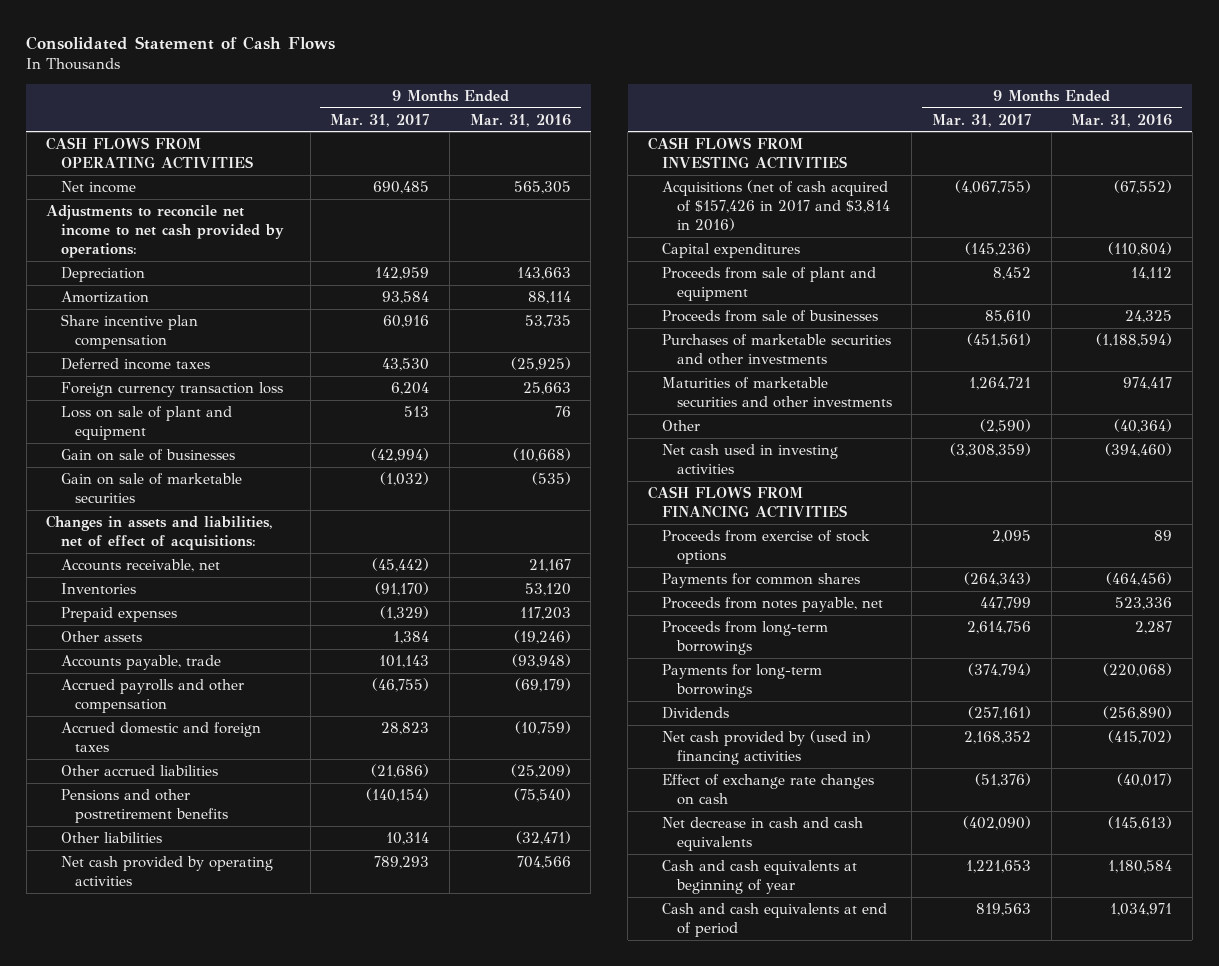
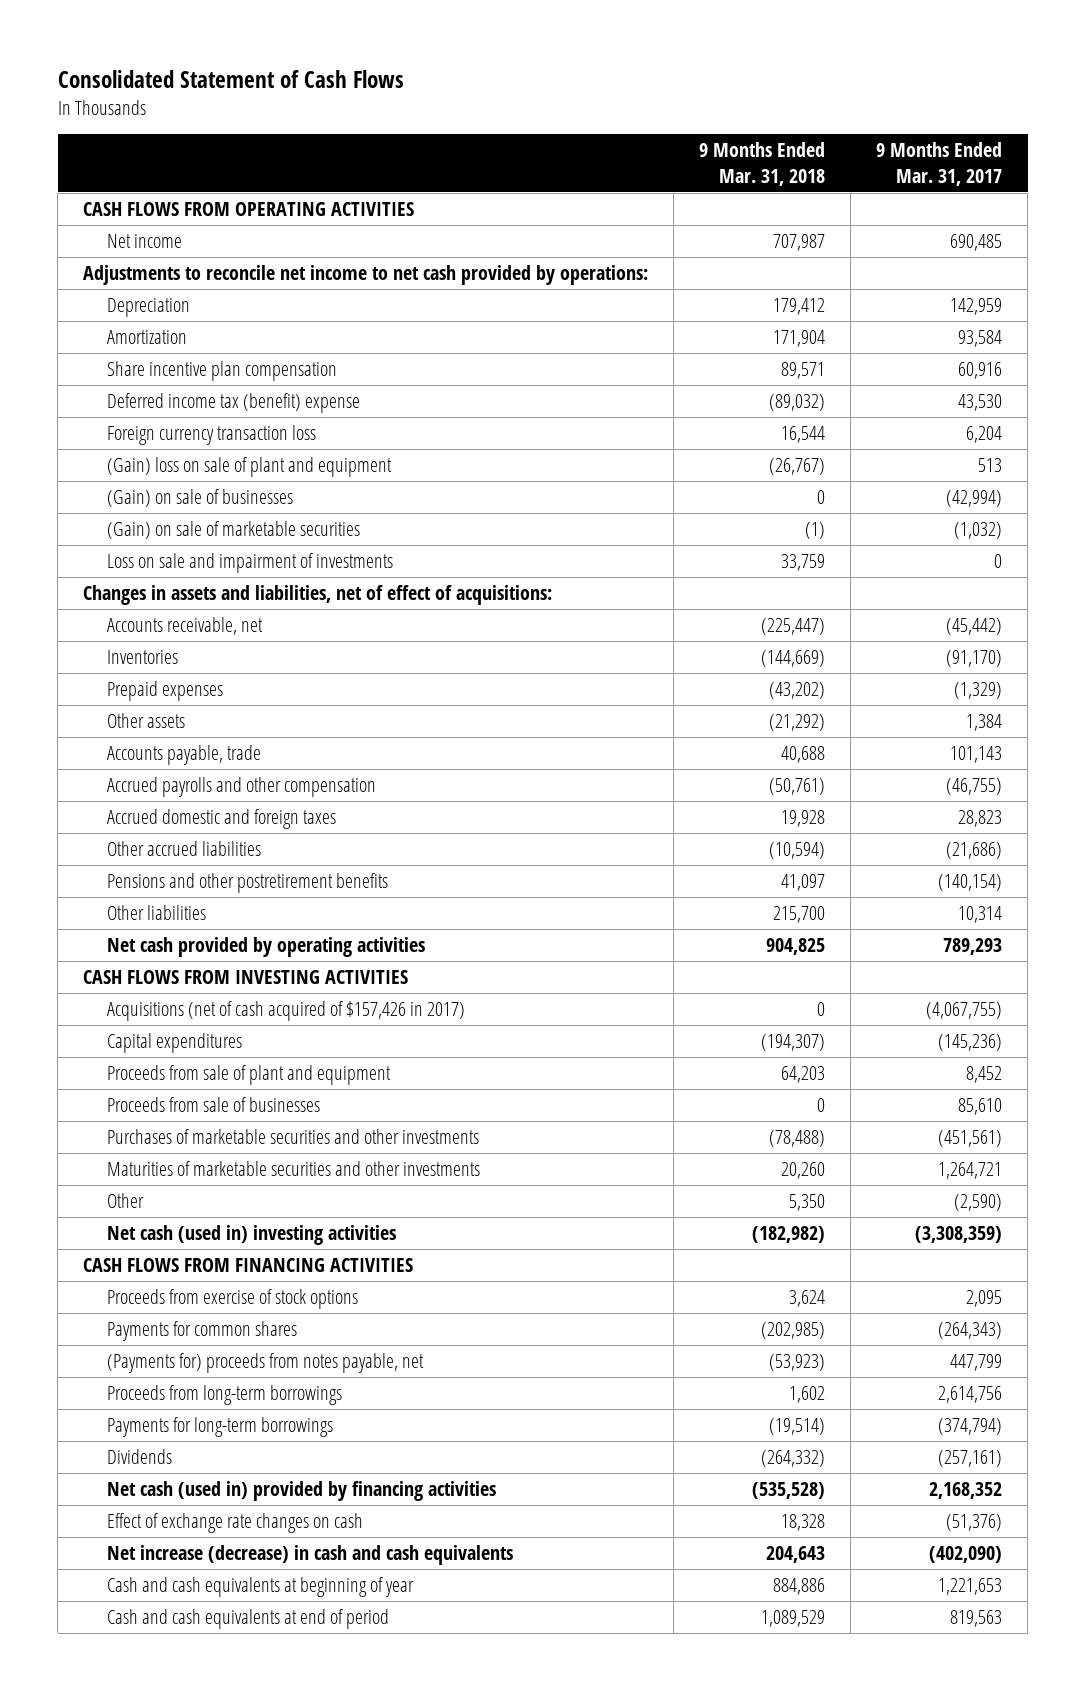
[469,113,571,127] Mar. 31, 2016 -> none
none -> [699,142,826,186] 9 Months Ended Mar. 31, 2018
[60,357,210,370] Deferred income taxes -> [106,393,360,414] Deferred income tax (benefit) expense
[60,405,232,441] Loss on sale of plant and equipment -> [106,457,392,478] (Gain) loss on sale of plant and equipment
[60,448,235,461] Gain on sale of businesses -> [106,489,293,508] (Gain) on sale of businesses
[60,472,242,504] Gain on sale of marketable securities -> [106,521,360,540] (Gain) on sale of marketable securities
none -> [106,553,393,574] Loss on sale and impairment of investments
[662,179,890,232] Acquisitions (net of cash acquired of $157,426 in 2017 and $3,814 in 2016) -> [106,1001,465,1022] Acquisitions (net of cash acquired of $157,426 in 2017)
[662,443,839,475] Net cash used in investing activities -> [106,1225,396,1246] Net cash (used in) investing activities
[662,596,884,612] Proceeds from notes payable, net -> [106,1353,424,1374] (Payments for) proceeds from notes payable, net
[662,729,872,766] Net cash provided by (used in) financing activities -> [106,1481,496,1502] Net cash (used in) provided by financing activities
[662,816,864,852] Net decrease in cash and cash equivalents -> [106,1545,513,1566] Net increase (decrease) in cash and cash equivalents

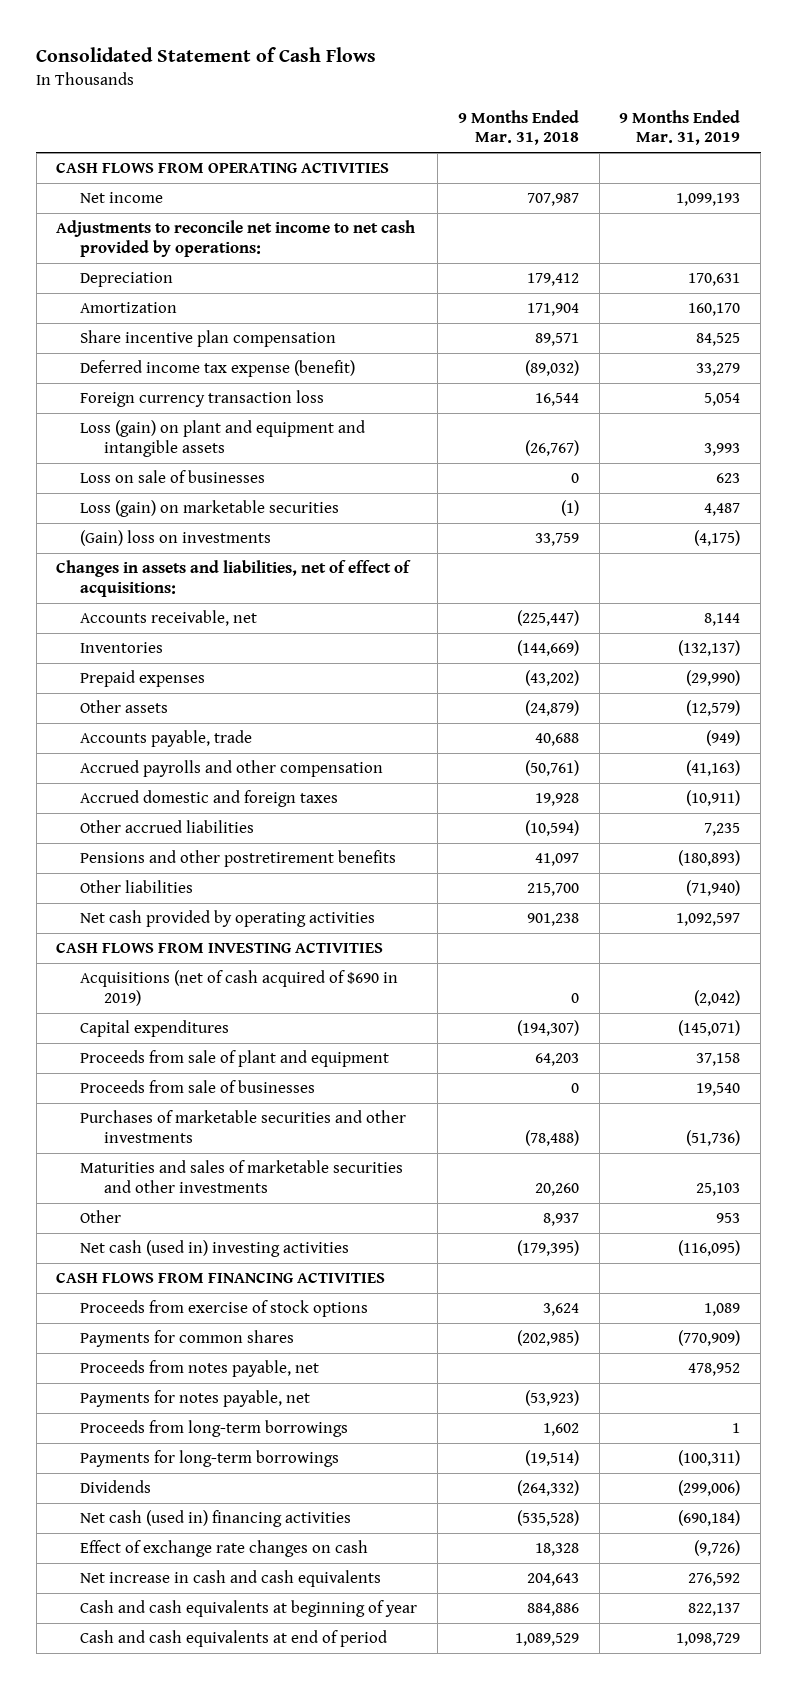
[876,142,1003,186] 9 Months Ended Mar. 31, 2017 -> none
none -> [619,109,741,146] 9 Months Ended Mar. 31, 2019
[106,393,360,414] Deferred income tax (benefit) expense -> [79,360,355,378] Deferred income tax expense (benefit)
[106,457,392,478] (Gain) loss on sale of plant and equipment -> [79,420,365,458] Loss (gain) on plant and equipment and intangible assets
[106,489,293,508] (Gain) on sale of businesses -> [79,470,265,484] Loss on sale of businesses
[106,521,360,540] (Gain) on sale of marketable securities -> [79,500,339,518] Loss (gain) on marketable securities
[106,553,393,574] Loss on sale and impairment of investments -> [79,530,271,547] (Gain) loss on investments
[769,714,826,732] (21,292) -> [524,700,579,717] (24,879)
[766,938,826,956] 904,825 -> [526,913,579,927] 901,238
[106,1001,465,1022] Acquisitions (net of cash acquired of $157,426 in 2017) -> [79,970,398,1007] Acquisitions (net of cash acquired of $690 in 2019)
[106,1161,480,1177] Maturities of marketable securities and other investments -> [79,1160,403,1194] Maturities and sales of marketable securities and other investments
[789,1194,826,1212] 5,350 -> [542,1213,579,1227] 8,937
[752,1226,826,1244] (182,982) -> [516,1240,579,1257] (179,395)
none -> [79,1360,319,1378] Proceeds from notes payable, net
[106,1353,424,1374] (Payments for) proceeds from notes payable, net -> [79,1390,310,1408] Payments for notes payable, net
[106,1481,496,1502] Net cash (used in) provided by financing activities -> [79,1510,351,1528] Net cash (used in) financing activities
[106,1545,513,1566] Net increase (decrease) in cash and cash equivalents -> [79,1570,381,1588] Net increase in cash and cash equivalents

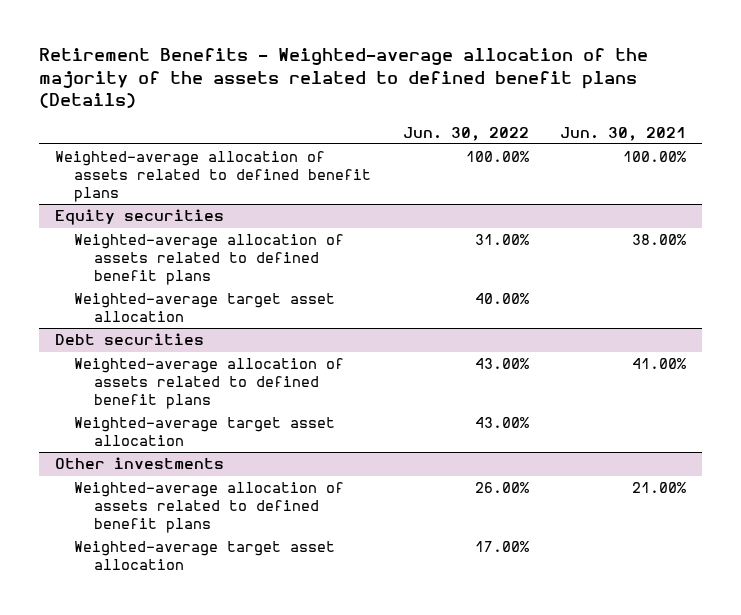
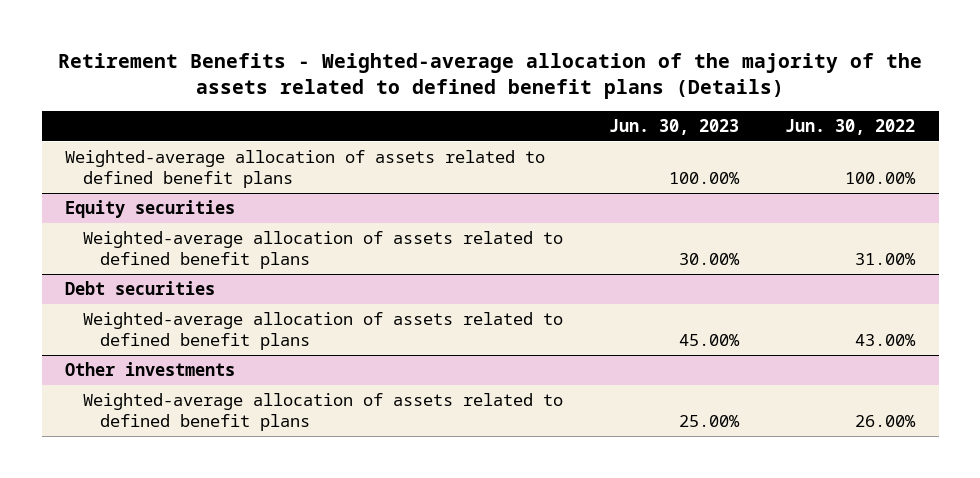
[560,126,687,141] Jun. 30, 2021 -> none
none -> [609,118,740,135] Jun. 30, 2023
[74,293,336,322] Weighted-average target asset allocation -> none
[74,417,336,446] Weighted-average target asset allocation -> none
[74,541,336,570] Weighted-average target asset allocation -> none

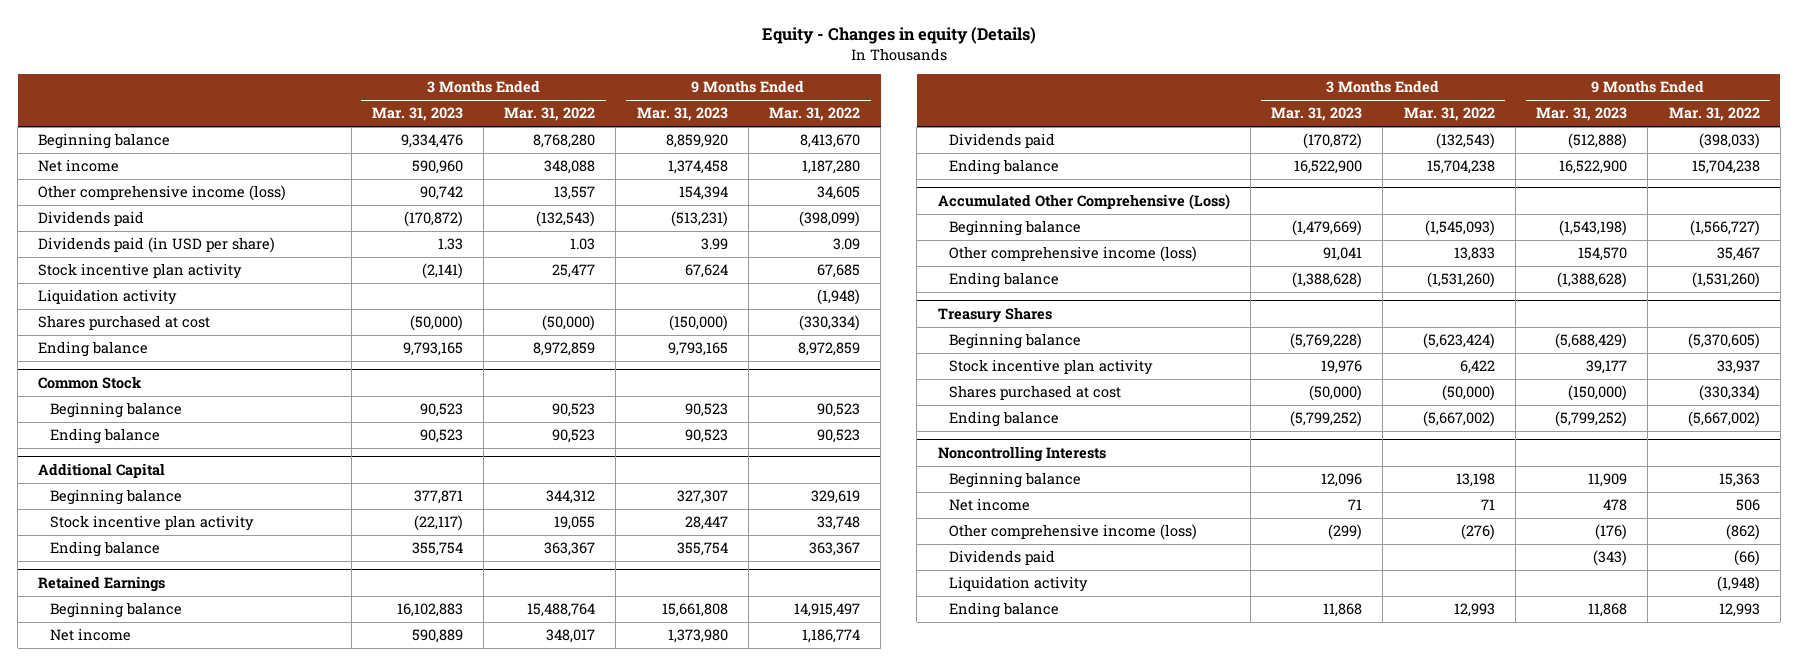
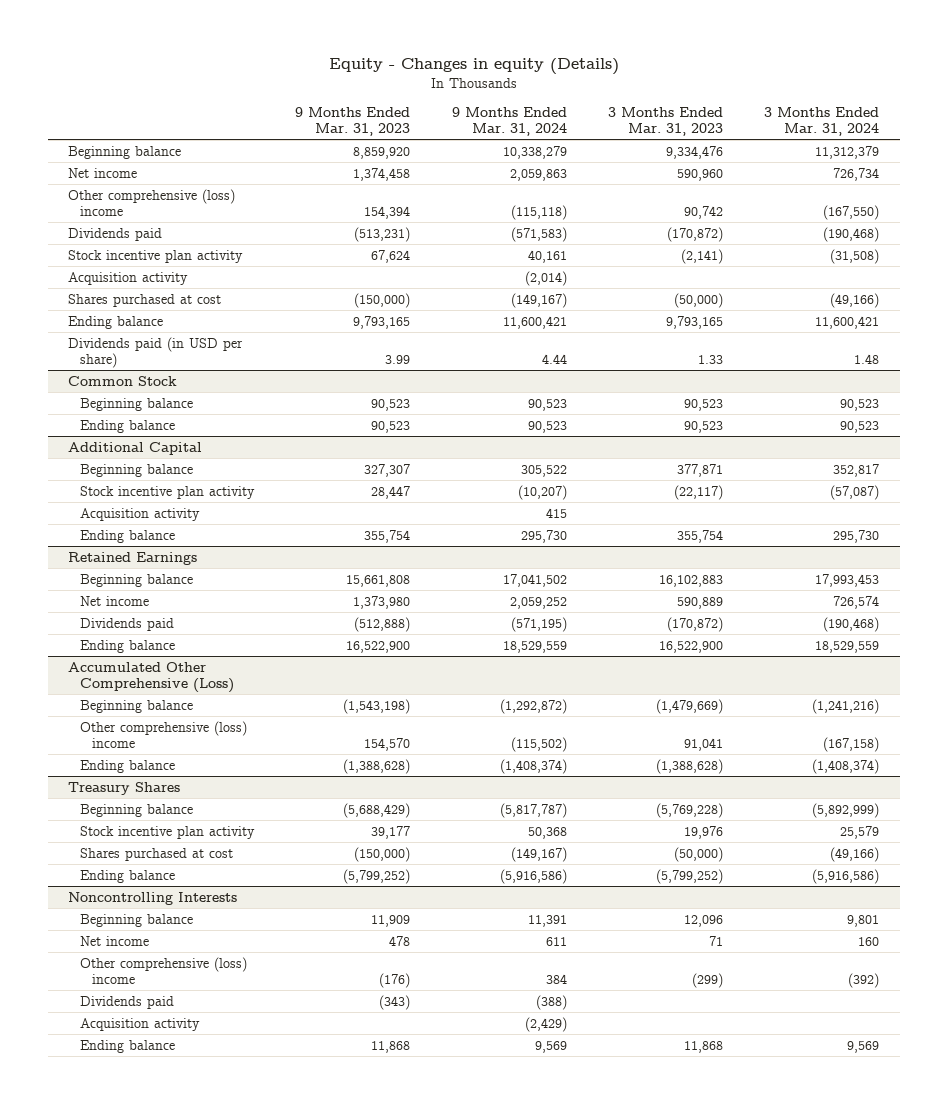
[504,107,596,122] Mar. 31, 2022 -> none
[769,107,861,122] Mar. 31, 2022 -> none
none -> [451,106,567,137] 9 Months Ended Mar. 31, 2024
none -> [764,106,880,137] 3 Months Ended Mar. 31, 2024
[38,185,287,202] Other comprehensive income (loss) -> [68,188,236,216] Other comprehensive (loss) income
[38,289,178,306] Liquidation activity -> none
none -> [68,271,189,285] Acquisition activity
[38,237,276,254] Dividends paid (in USD per share) -> [68,336,244,368] Dividends paid (in USD per share)
none -> [80,507,201,521] Acquisition activity
[949,246,1198,263] Other comprehensive income (loss) -> [80,720,248,748] Other comprehensive (loss) income
[949,524,1198,541] Other comprehensive income (loss) -> [80,956,248,984] Other comprehensive (loss) income
[949,576,1089,593] Liquidation activity -> none
none -> [80,1017,201,1031] Acquisition activity

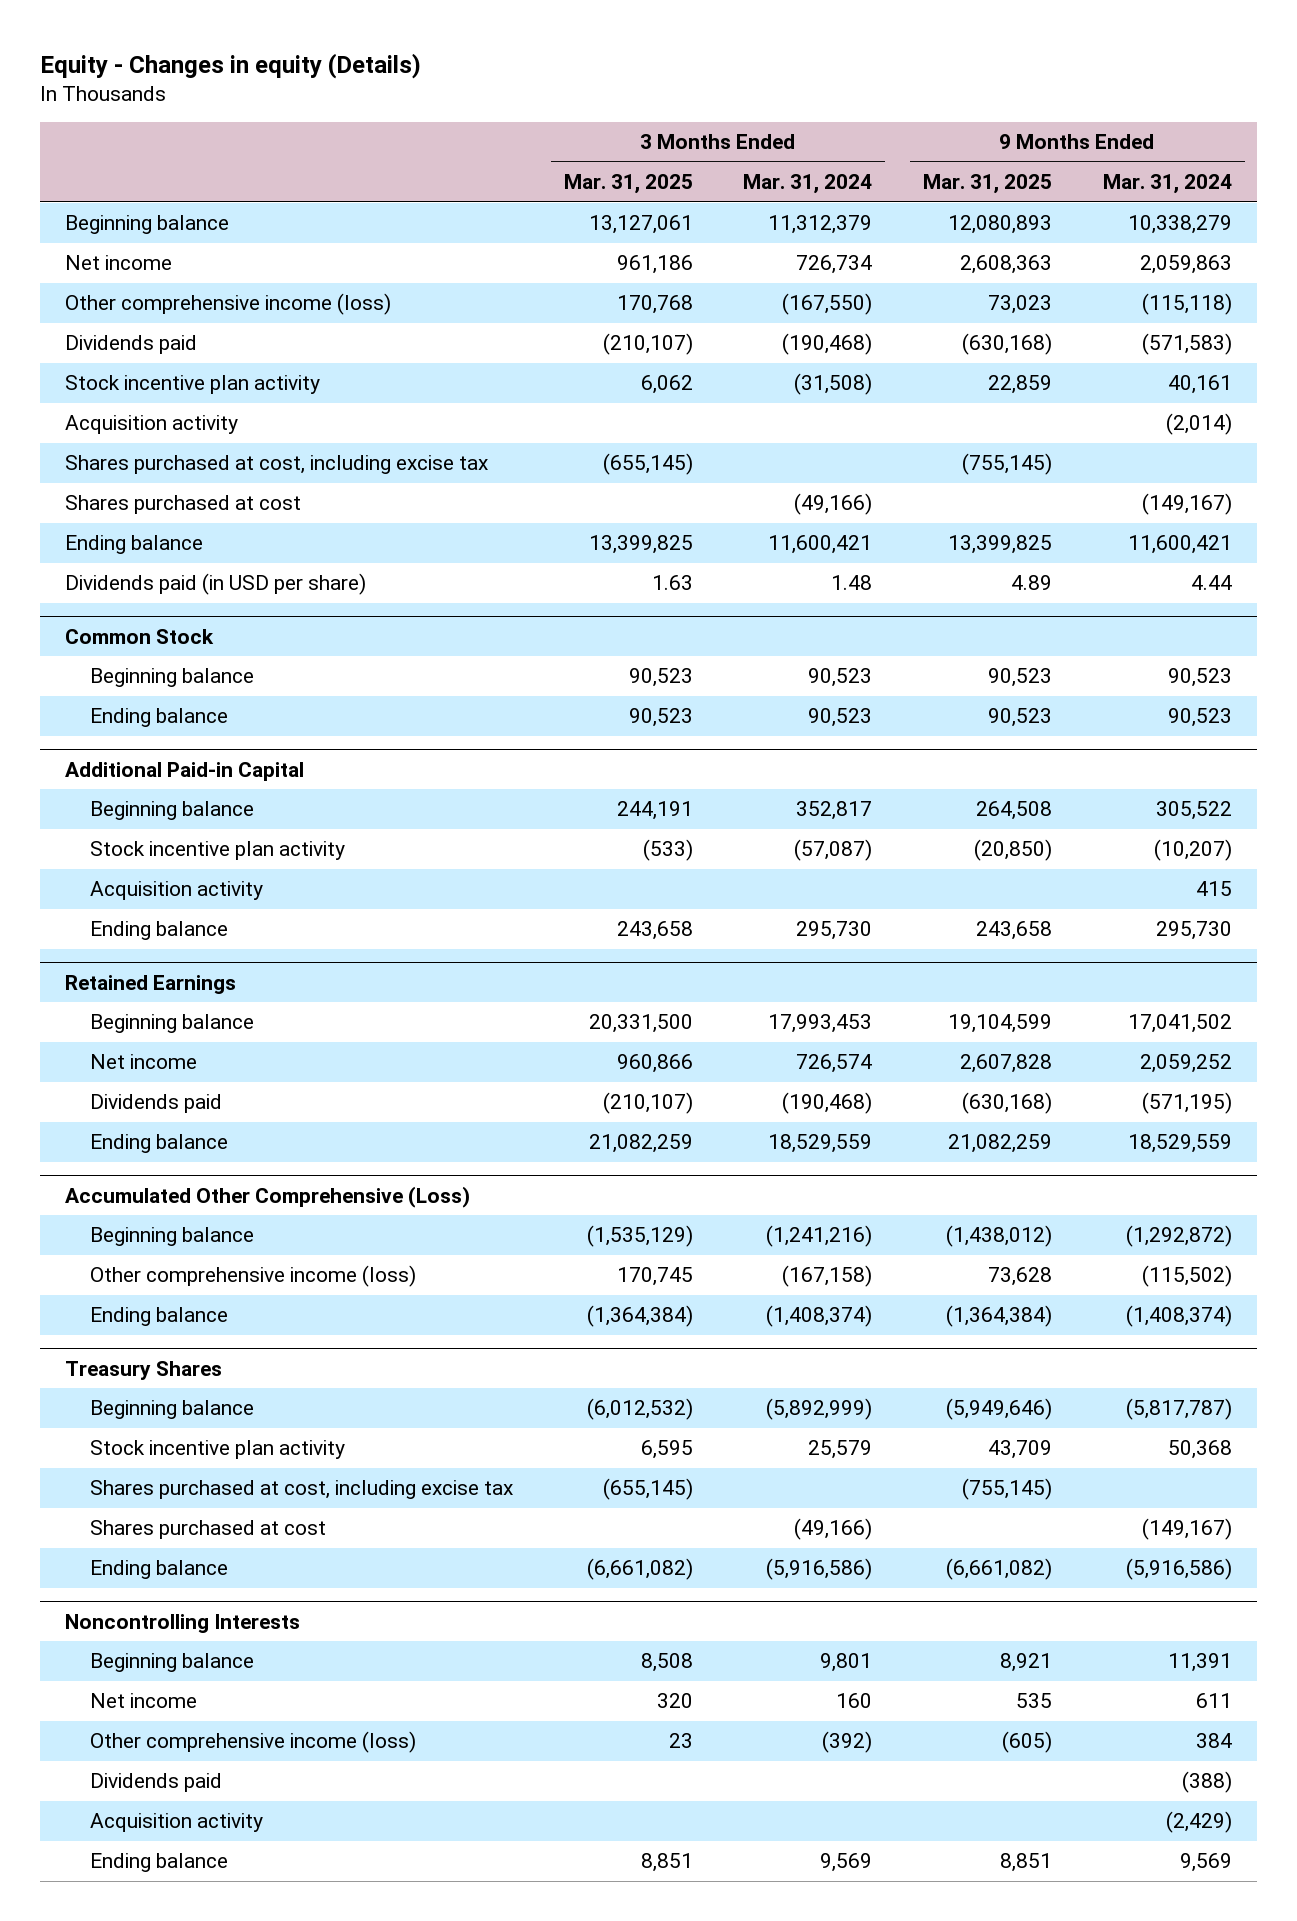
[295,106,411,137] 9 Months Ended Mar. 31, 2023 -> none
[607,106,723,137] 3 Months Ended Mar. 31, 2023 -> none
none -> [563,174,693,195] Mar. 31, 2025
none -> [923,174,1053,195] Mar. 31, 2025
[68,188,236,216] Other comprehensive (loss) income -> [65,293,392,316] Other comprehensive income (loss)
none -> [65,455,489,475] Shares purchased at cost, including excise tax
[68,441,203,455] Additional Capital -> [65,761,305,781] Additional Paid-in Capital
[80,720,248,748] Other comprehensive (loss) income -> [89,1265,416,1288] Other comprehensive income (loss)
none -> [89,1480,513,1500] Shares purchased at cost, including excise tax
[80,956,248,984] Other comprehensive (loss) income -> [89,1731,416,1754] Other comprehensive income (loss)

